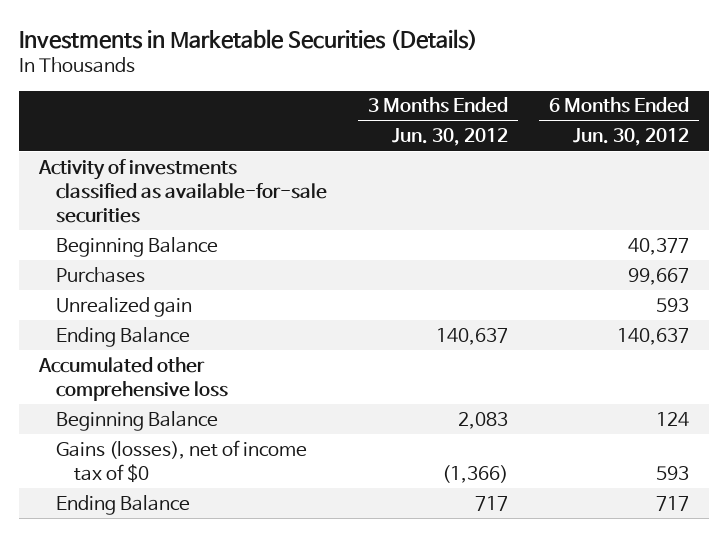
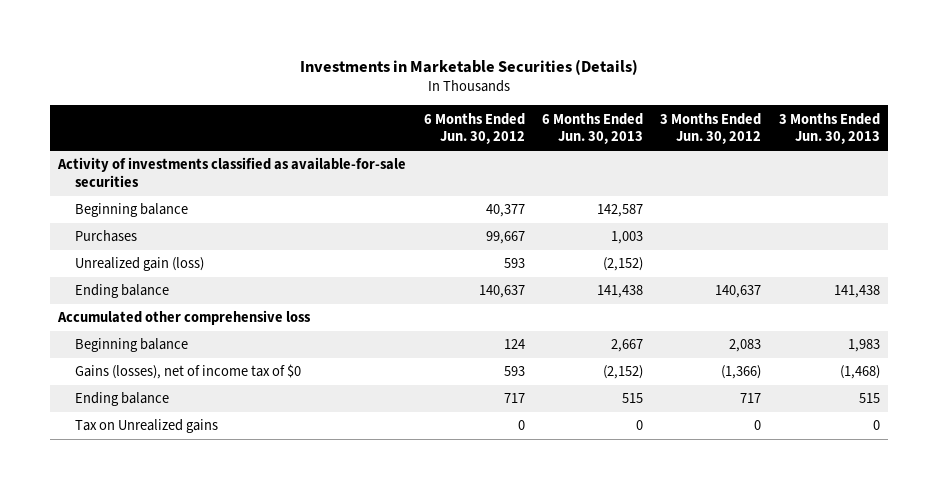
none -> [542,112,644,145] 6 Months Ended Jun. 30, 2013
none -> [778,112,880,145] 3 Months Ended Jun. 30, 2013
[56,236,219,257] Beginning Balance -> [74,203,188,218] Beginning balance
[56,296,193,317] Unrealized gain -> [74,257,204,272] Unrealized gain (loss)
[56,326,191,347] Ending Balance -> [74,284,169,299] Ending balance
[56,410,219,431] Beginning Balance -> [74,338,188,353] Beginning balance
[56,494,191,515] Ending Balance -> [74,392,169,407] Ending balance
none -> [74,419,218,434] Tax on Unrealized gains

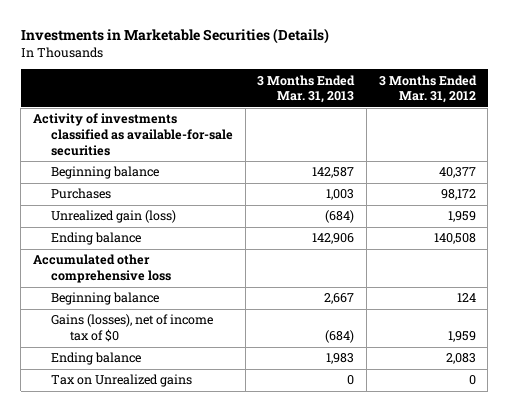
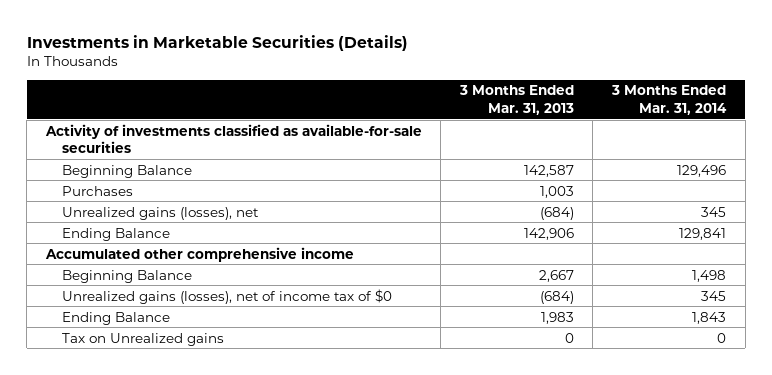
[378,74,477,104] 3 Months Ended Mar. 31, 2012 -> none
none -> [610,85,727,116] 3 Months Ended Mar. 31, 2014
[51,166,160,180] Beginning balance -> [61,164,192,178] Beginning Balance
[51,210,177,224] Unrealized gain (loss) -> [61,206,259,220] Unrealized gains (losses), net
[51,232,142,246] Ending balance -> [61,227,170,241] Ending Balance
[32,254,172,284] Accumulated other comprehensive loss -> [44,246,354,262] Accumulated other comprehensive income
[51,292,160,306] Beginning balance -> [61,269,192,283] Beginning Balance
[51,314,214,343] Gains (losses), net of income tax of $0 -> [61,288,392,304] Unrealized gains (losses), net of income tax of $0
[51,352,142,366] Ending balance -> [61,311,170,325] Ending Balance

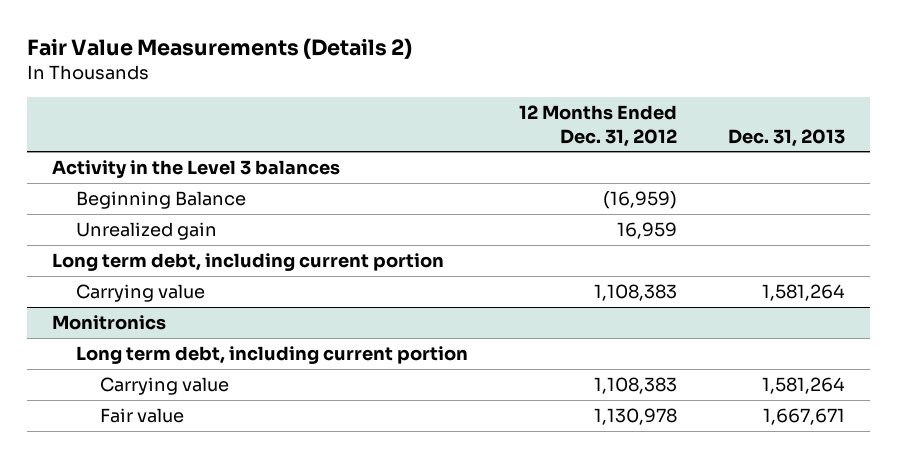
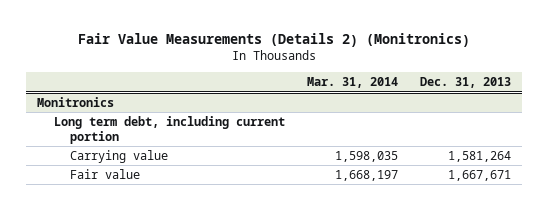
[26,37,412,59] Fair Value Measurements (Details 2) -> [77,33,470,48] Fair Value Measurements (Details 2) (Monitronics)
[519,105,678,147] 12 Months Ended Dec. 31, 2012 -> none
none -> [306,77,398,89] Mar. 31, 2014
[52,159,341,178] Activity in the Level 3 balances -> none
[76,190,247,209] Beginning Balance -> none
[76,221,218,240] Unrealized gain -> none
[52,252,445,271] Long term debt, including current portion -> none
[76,283,206,302] Carrying value -> none

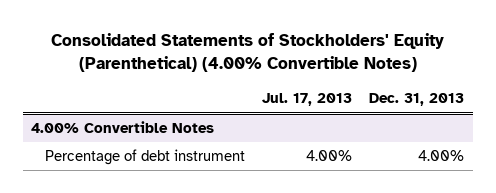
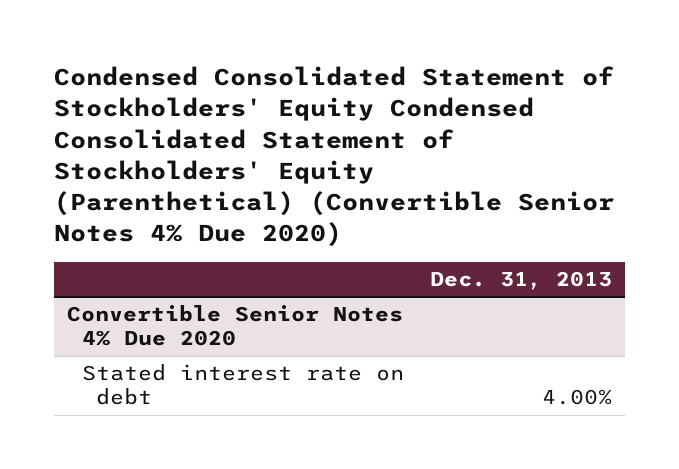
[50,33,444,73] Consolidated Statements of Stockholders' Equity (Parenthetical) (4.00% Convertible Notes) -> [53,66,614,248] Condensed Consolidated Statement of Stockholders' Equity Condensed Consolidated Statement of Stockholders' Equity (Parenthetical) (Convertible Senior Notes 4% Due 2020)
[262,93,353,107] Jul. 17, 2013 -> none
[31,121,215,134] 4.00% Convertible Notes -> none
none -> [67,305,404,347] Convertible Senior Notes 4% Due 2020
[44,149,245,166] Percentage of debt instrument -> [81,364,404,406] Stated interest rate on debt

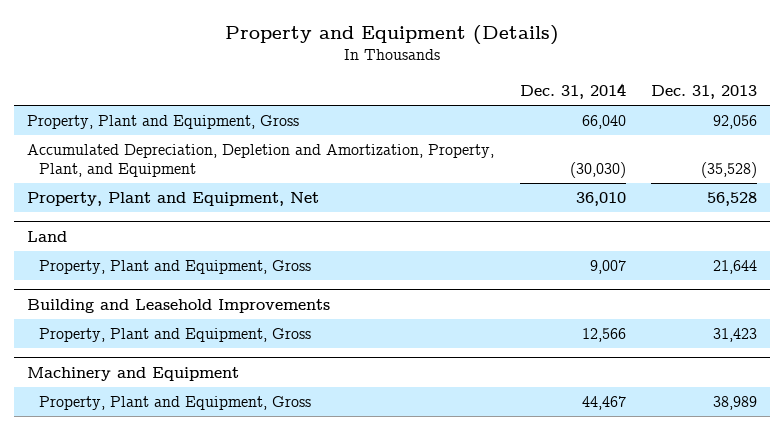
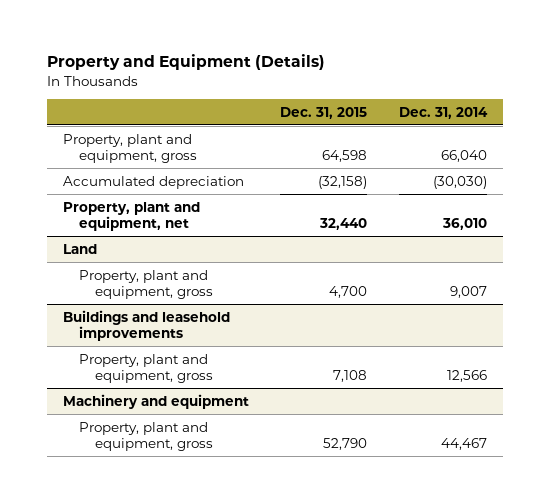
[651,85,758,100] Dec. 31, 2013 -> none
none -> [280,106,368,119] Dec. 31, 2015
[26,115,299,130] Property, Plant and Equipment, Gross -> [62,133,197,163] Property, plant and equipment, gross
[26,144,494,178] Accumulated Depreciation, Depletion and Amortization, Property, Plant, and Equipment -> [62,175,244,189] Accumulated depreciation
[26,192,319,207] Property, Plant and Equipment, Net -> [62,201,200,231] Property, plant and equipment, net
[38,260,311,275] Property, Plant and Equipment, Gross -> [78,269,213,299] Property, plant and equipment, gross
[26,298,330,313] Building and Leasehold Improvements -> [62,309,230,341] Buildings and leasehold improvements
[38,328,311,343] Property, Plant and Equipment, Gross -> [78,353,213,383] Property, plant and equipment, gross
[26,366,239,381] Machinery and Equipment -> [62,393,249,409] Machinery and equipment
[38,396,311,411] Property, Plant and Equipment, Gross -> [78,421,213,451] Property, plant and equipment, gross

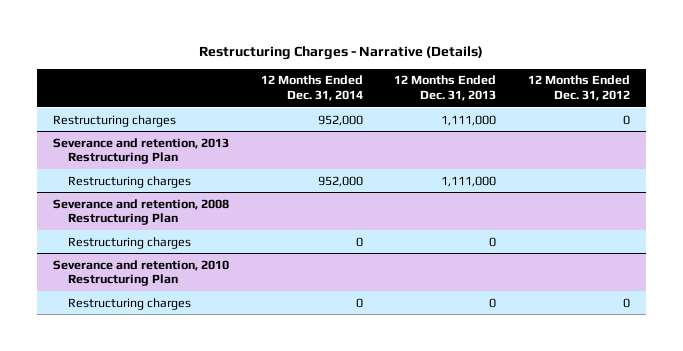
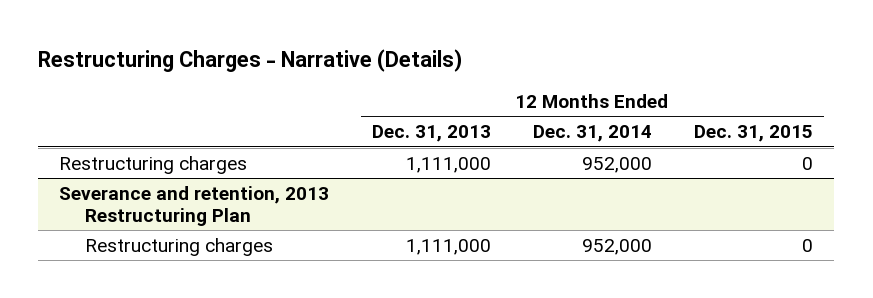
[527,75,630,102] 12 Months Ended Dec. 31, 2012 -> none
none -> [694,125,814,143] Dec. 31, 2015
[53,198,230,226] Severance and retention, 2008 Restructuring Plan -> none
[67,236,191,249] Restructuring charges -> none
[53,259,230,287] Severance and retention, 2010 Restructuring Plan -> none
[67,297,191,310] Restructuring charges -> none

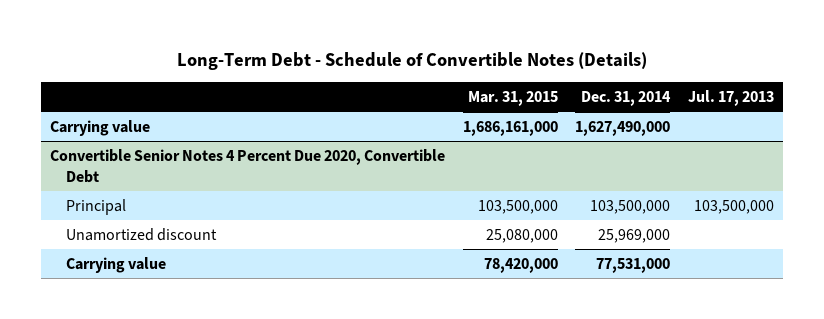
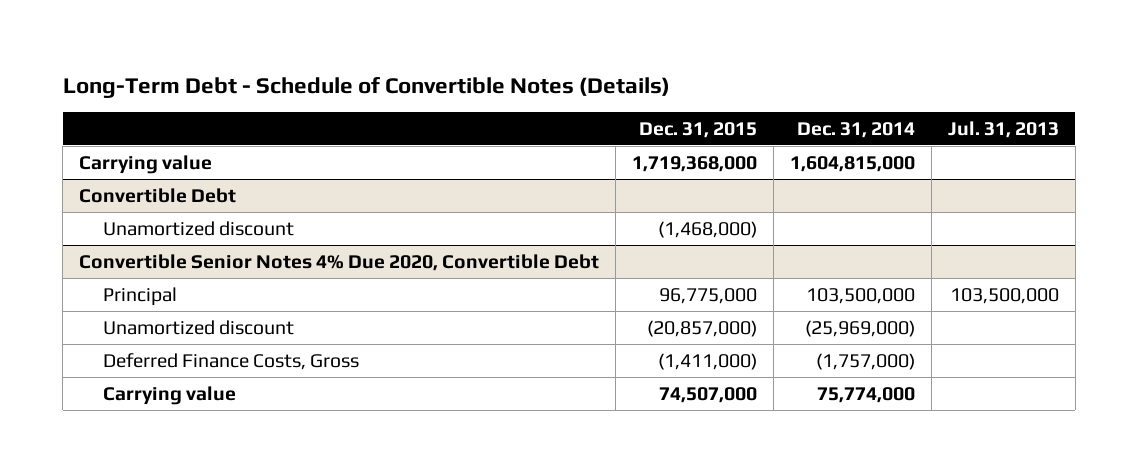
[467,90,558,106] Mar. 31, 2015 -> none
[688,89,775,106] Jul. 17, 2013 -> none
none -> [639,121,758,138] Dec. 31, 2015
none -> [947,120,1059,138] Jul. 31, 2013
[575,120,671,136] 1,627,490,000 -> [789,155,915,172] 1,604,815,000
none -> [79,187,237,203] Convertible Debt
none -> [102,220,294,236] Unamortized discount
[49,148,445,183] Convertible Senior Notes 4 Percent Due 2020, Convertible Debt -> [79,253,600,271] Convertible Senior Notes 4% Due 2020, Convertible Debt
[598,228,671,243] 25,969,000 -> [804,319,915,337] (25,969,000)
none -> [102,352,359,370] Deferred Finance Costs, Gross
[596,257,671,273] 77,531,000 -> [816,386,915,403] 75,774,000

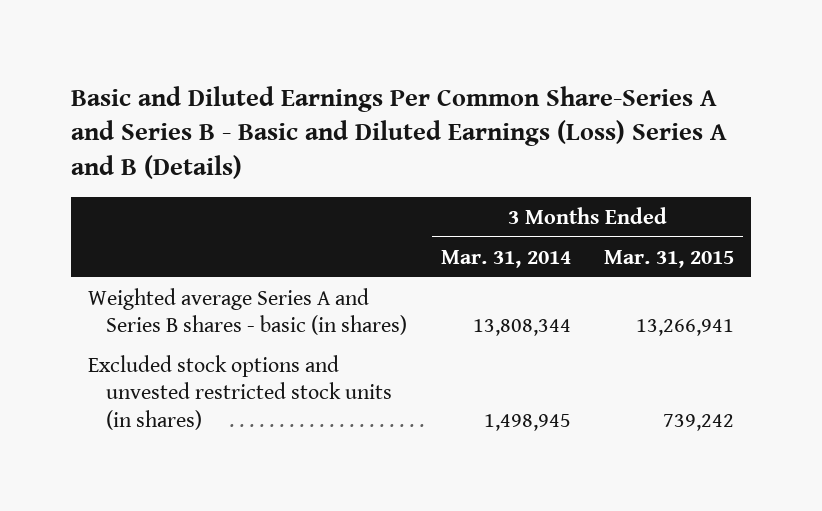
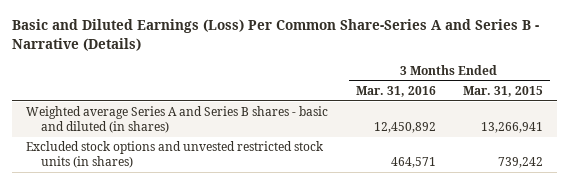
[71,85,728,179] Basic and Diluted Earnings Per Common Share-Series A and Series B - Basic and Diluted Earnings (Loss) Series A and B (Details) -> [11,19,539,51] Basic and Diluted Earnings (Loss) Per Common Share-Series A and Series B - Narrative (Details)
[440,249,571,268] Mar. 31, 2014 -> none
none -> [355,86,436,98] Mar. 31, 2016
[87,287,408,336] Weighted average Series A and Series B shares - basic (in shares) -> [25,106,328,134] Weighted average Series A and Series B shares - basic and diluted (in shares)

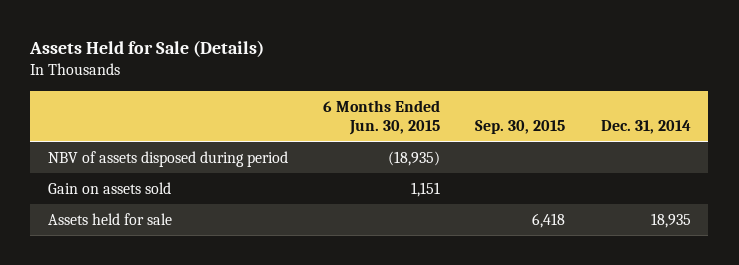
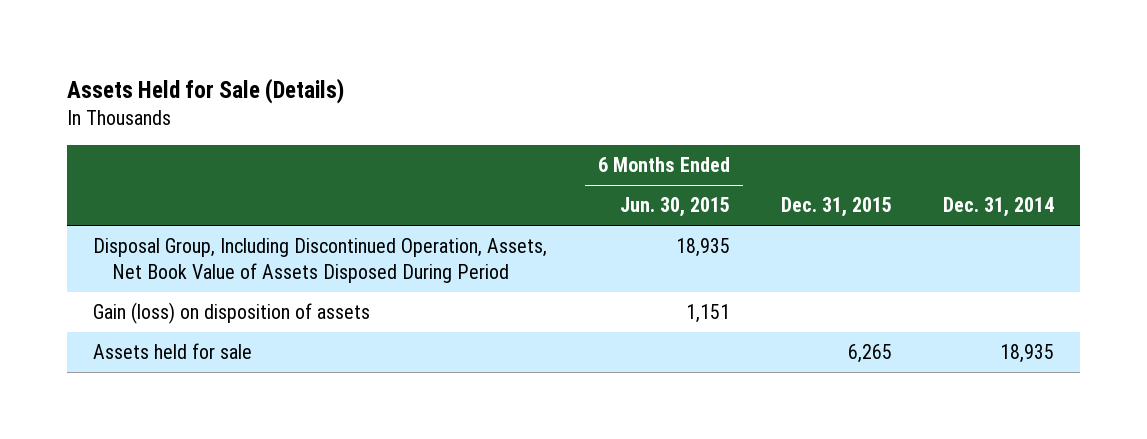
[475,119,566,134] Sep. 30, 2015 -> none
none -> [781,197,893,218] Dec. 31, 2015
[47,150,288,167] NBV of assets disposed during period -> [92,238,547,283] Disposal Group, Including Discontinued Operation, Assets, Net Book Value of Assets Disposed During Period
[388,150,441,166] (18,935) -> [676,238,731,258] 18,935
[47,181,171,194] Gain on assets sold -> [92,302,370,325] Gain (loss) on disposition of assets

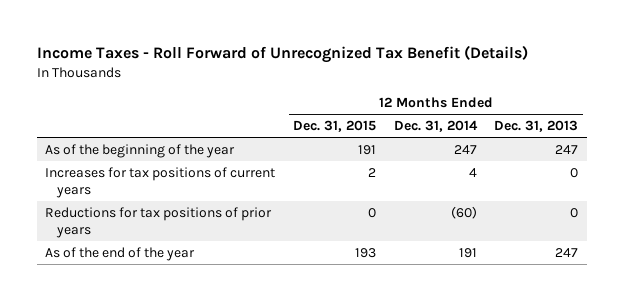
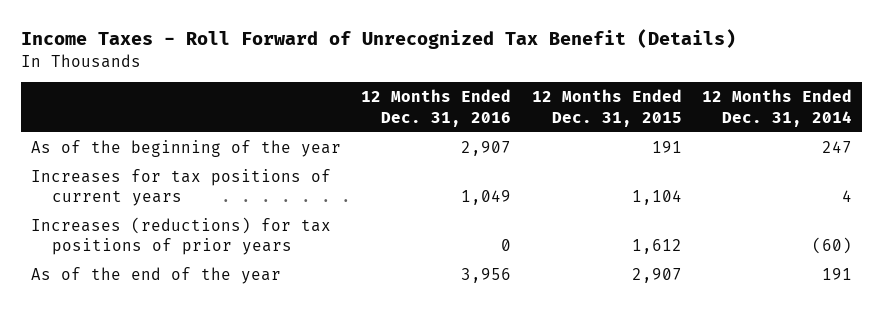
[494,120,579,133] Dec. 31, 2013 -> none
none -> [361,89,512,127] 12 Months Ended Dec. 31, 2016
[367,168,376,178] 2 -> [631,190,682,206] 1,104
[45,207,273,239] Reductions for tax positions of prior years -> [31,217,332,256] Increases (reductions) for tax positions of prior years
[367,208,376,219] 0 -> [631,239,682,255] 1,612
[354,248,376,259] 193 -> [631,268,682,284] 2,907

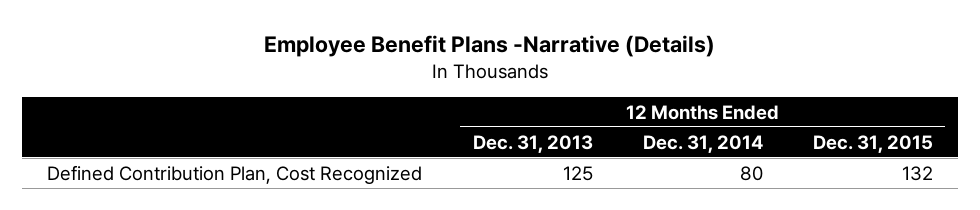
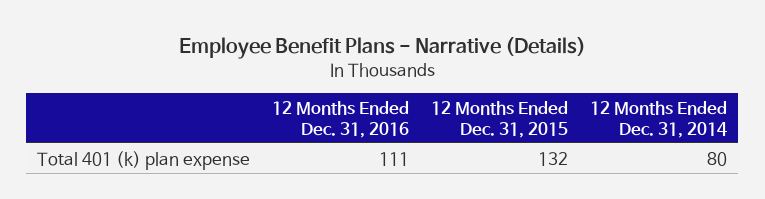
[264,35,716,58] Employee Benefit Plans -Narrative (Details) -> [179,36,587,59] Employee Benefit Plans - Narrative (Details)
[472,134,593,153] Dec. 31, 2013 -> none
none -> [272,100,410,138] 12 Months Ended Dec. 31, 2016
[47,164,423,184] Defined Contribution Plan, Cost Recognized -> [37,150,251,170] Total 401 (k) plan expense

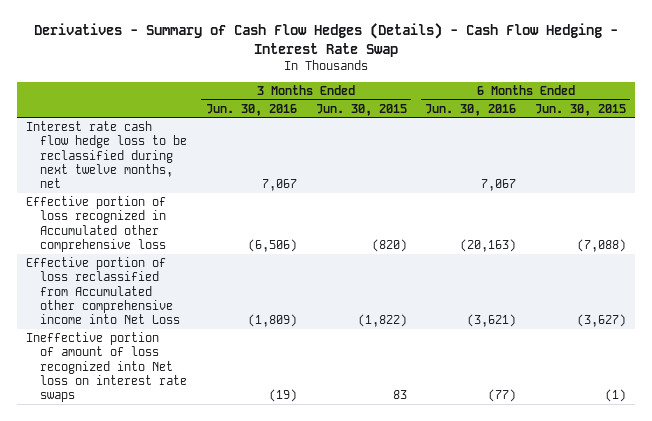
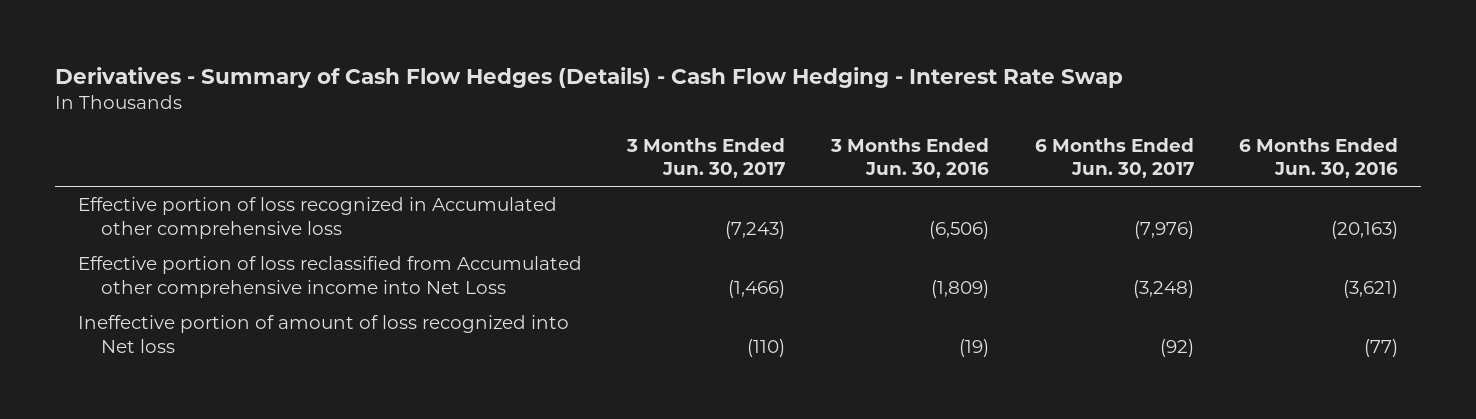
[315,103,407,116] Jun. 30, 2015 -> none
[534,103,626,116] Jun. 30, 2015 -> none
none -> [626,137,786,179] 3 Months Ended Jun. 30, 2017
none -> [1034,137,1194,179] 6 Months Ended Jun. 30, 2017
[26,121,188,189] Interest rate cash flow hedge loss to be reclassified during next twelve months, net -> none
[26,332,188,403] Ineffective portion of amount of loss recognized into Net loss on interest rate swaps -> [77,314,569,353] Ineffective portion of amount of loss recognized into Net loss

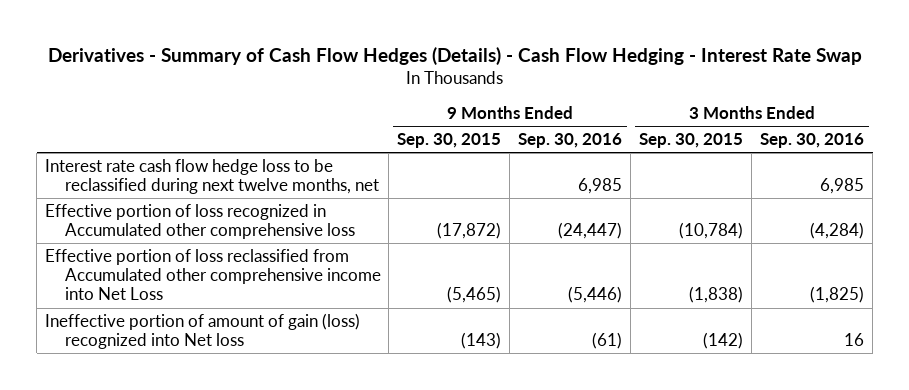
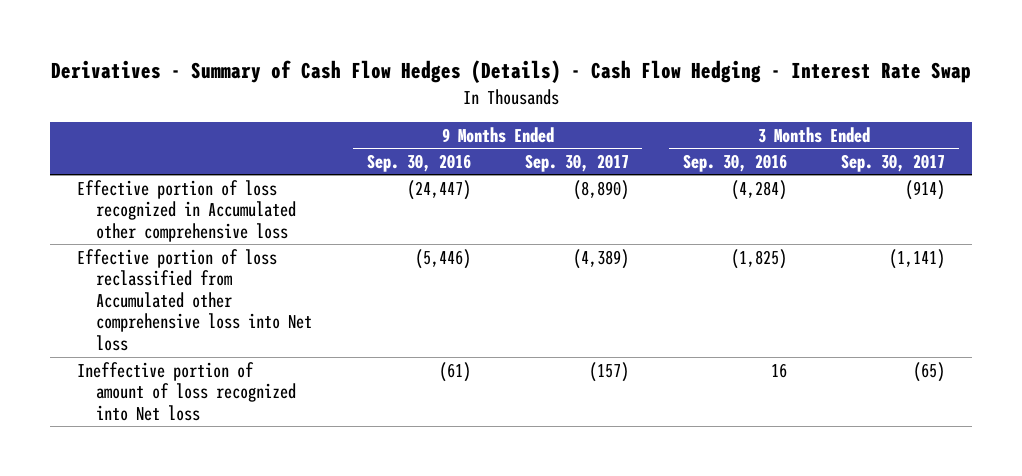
[397,132,502,148] Sep. 30, 2015 -> none
[639,132,744,148] Sep. 30, 2015 -> none
none -> [524,153,629,172] Sep. 30, 2017
none -> [841,153,946,172] Sep. 30, 2017
[45,158,379,195] Interest rate cash flow hedge loss to be reclassified during next twelve months, net -> none
[45,248,381,301] Effective portion of loss reclassified from Accumulated other comprehensive income into Net Loss -> [76,248,313,352] Effective portion of loss reclassified from Accumulated other comprehensive loss into Net loss
[45,312,361,350] Ineffective portion of amount of gain (loss) recognized into Net loss -> [76,361,297,421] Ineffective portion of amount of loss recognized into Net loss

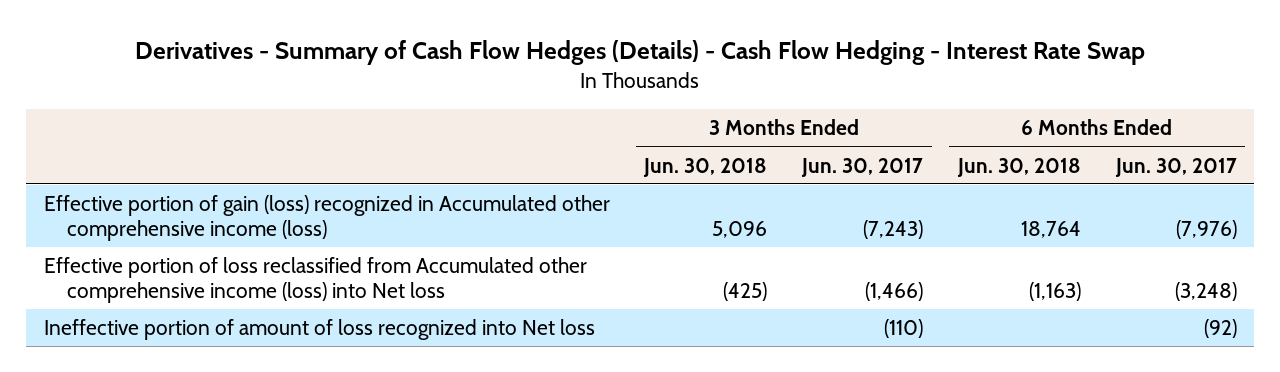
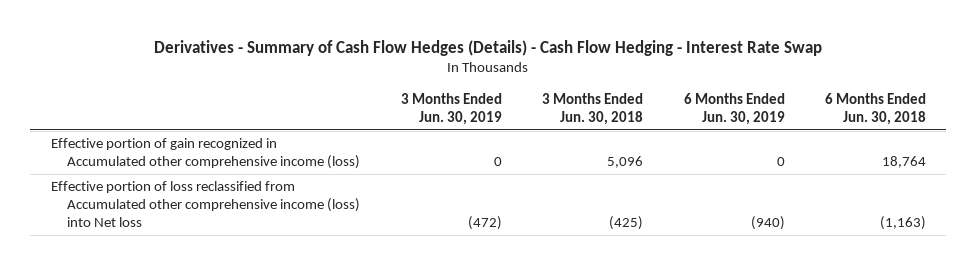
[801,157,924,177] Jun. 30, 2017 -> none
[1114,157,1237,177] Jun. 30, 2017 -> none
none -> [400,92,502,125] 3 Months Ended Jun. 30, 2019
none -> [683,92,785,125] 6 Months Ended Jun. 30, 2019
[43,195,610,241] Effective portion of gain (loss) recognized in Accumulated other comprehensive income (loss) -> [50,138,361,170] Effective portion of gain recognized in Accumulated other comprehensive income (loss)
[43,319,595,341] Ineffective portion of amount of loss recognized into Net loss -> none

